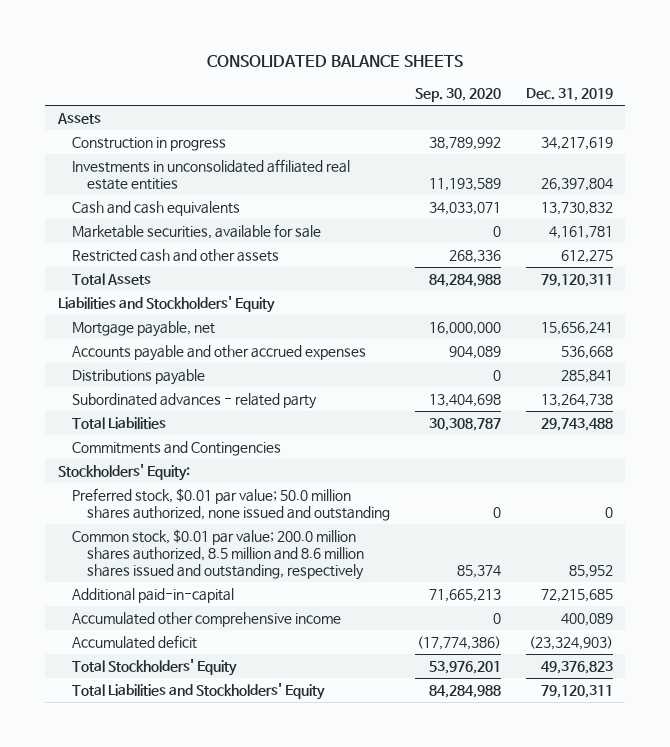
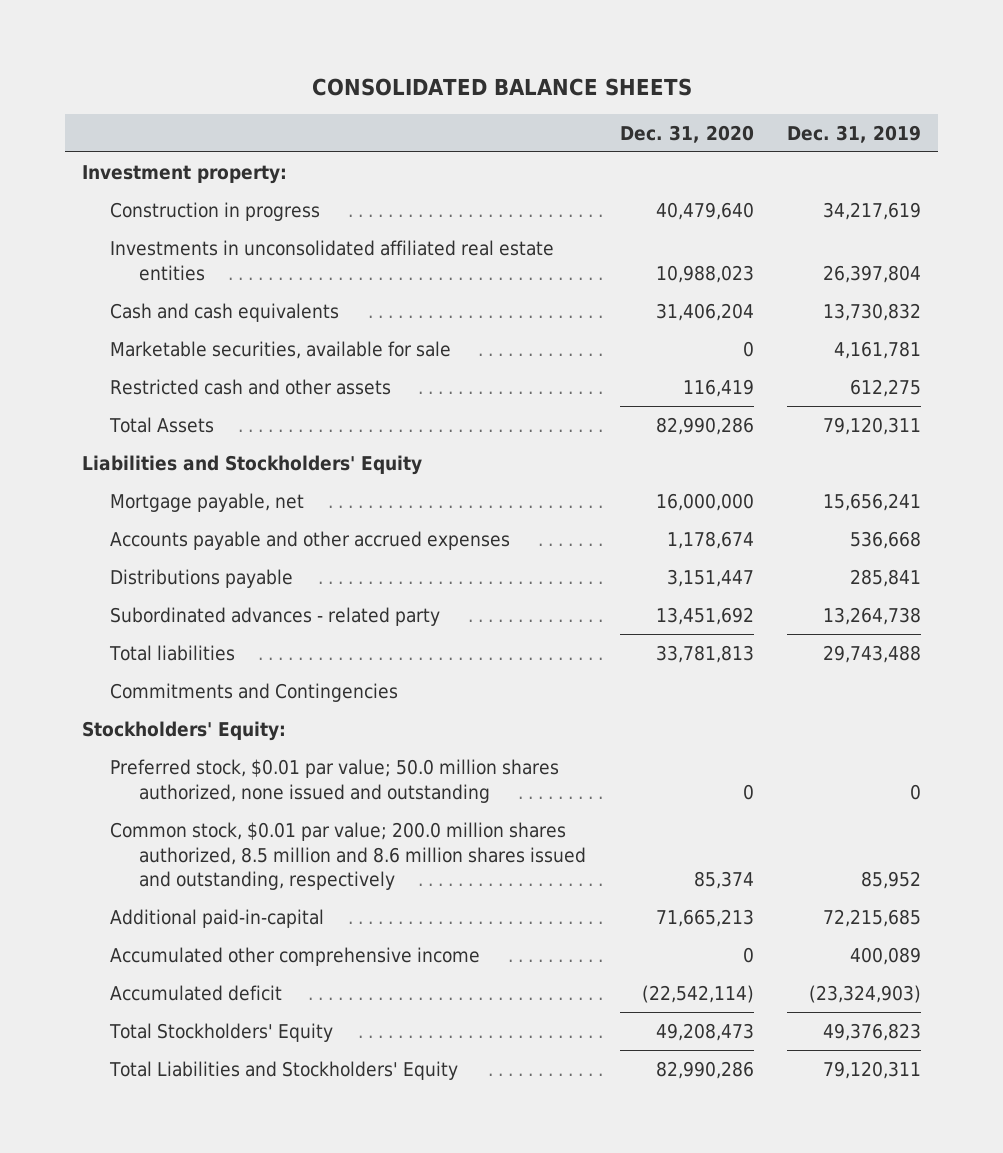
[415,88,502,103] Sep. 30, 2020 -> none
none -> [619,124,754,143] Dec. 31, 2020
[56,113,101,125] Assets -> none
none -> [82,164,288,184] Investment property:
[72,417,167,430] Total Liabilities -> [109,644,236,661] Total liabilities

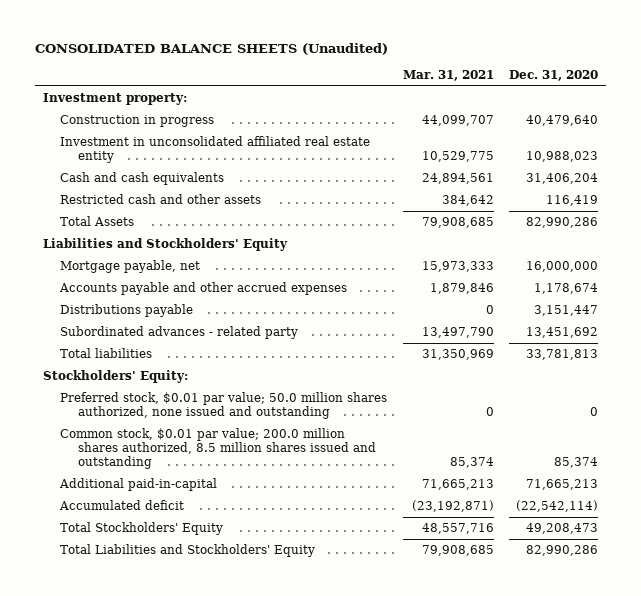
[311,77,692,96] CONSOLIDATED BALANCE SHEETS -> [35,42,389,55] CONSOLIDATED BALANCE SHEETS (Unaudited)
[787,124,922,143] Dec. 31, 2019 -> none
none -> [402,69,494,81] Mar. 31, 2021
[110,239,555,281] Investments in unconsolidated affiliated real estate entities -> [60,136,371,164] Investment in unconsolidated affiliated real estate entity
[110,340,452,359] Marketable securities, available for sale -> none
[110,682,399,702] Commitments and Contingencies -> none
[110,821,586,891] Common stock, $0.01 par value; 200.0 million shares authorized, 8.5 million and 8.6 million shares issued and outstanding, respectively -> [60,428,376,470] Common stock, $0.01 par value; 200.0 million shares authorized, 8.5 million shares issued and outstanding
[110,946,481,966] Accumulated other comprehensive income -> none

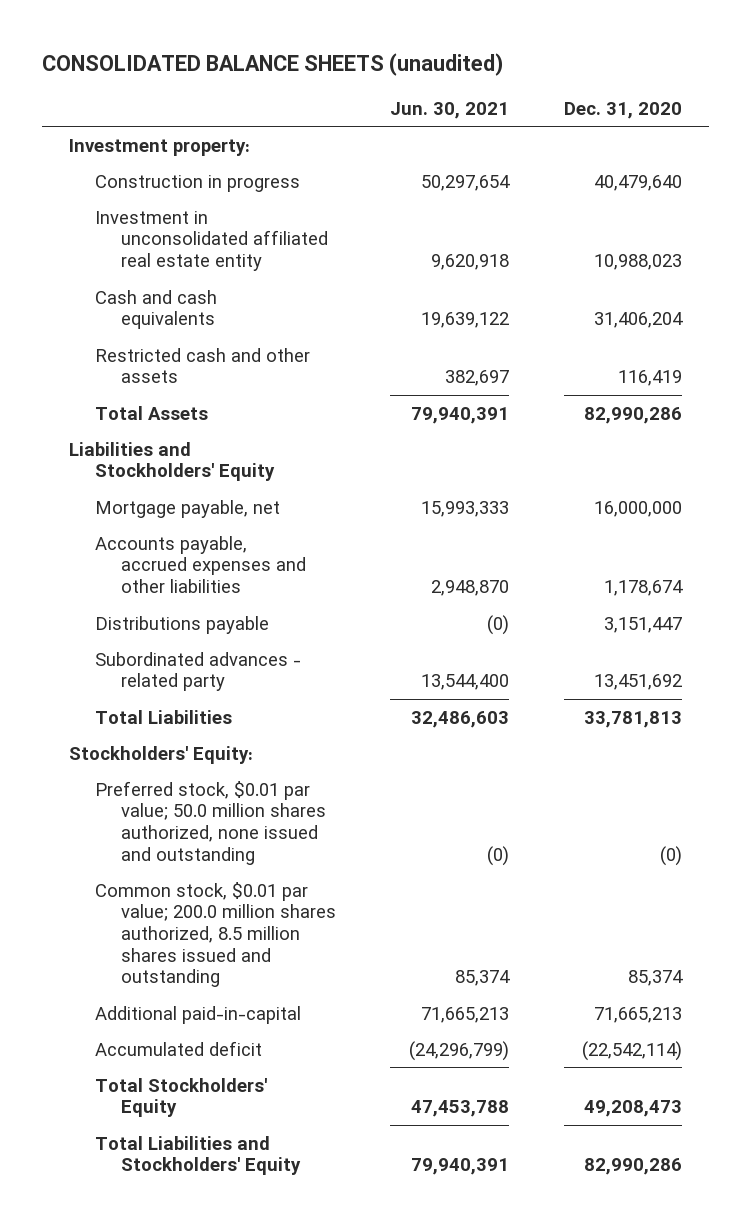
[35,42,389,55] CONSOLIDATED BALANCE SHEETS (Unaudited) -> [42,53,504,77] CONSOLIDATED BALANCE SHEETS (unaudited)
[402,69,494,81] Mar. 31, 2021 -> none
none -> [390,101,510,119] Jun. 30, 2021
[59,282,348,296] Accounts payable and other accrued expenses -> [95,535,307,593] Accounts payable, accrued expenses and other liabilities
[60,348,153,359] Total liabilities -> [95,709,233,724] Total Liabilities
[589,407,598,417] 0 -> [659,845,682,866] (0)

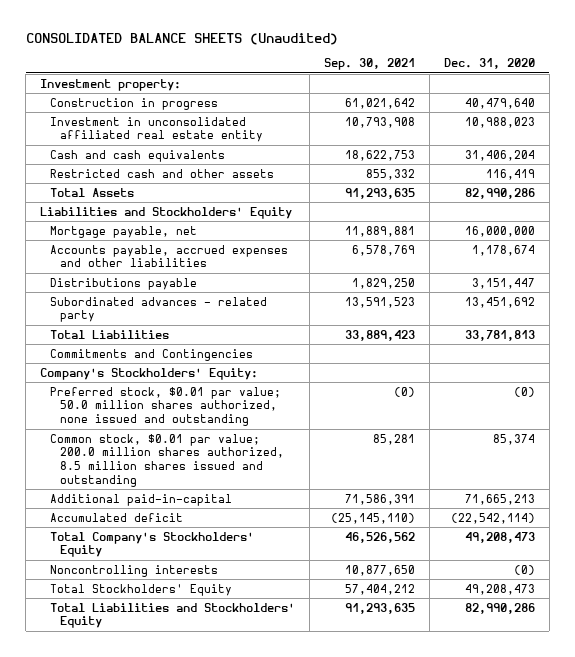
[42,53,504,77] CONSOLIDATED BALANCE SHEETS (unaudited) -> [25,32,338,45] CONSOLIDATED BALANCE SHEETS (Unaudited)
[390,101,510,119] Jun. 30, 2021 -> none
none -> [324,58,416,71] Sep. 30, 2021
none -> [50,348,254,361] Commitments and Contingencies
[69,745,254,764] Stockholders' Equity: -> [40,367,259,380] Company's Stockholders' Equity:
none -> [50,531,255,558] Total Company's Stockholders' Equity
none -> [50,564,219,577] Noncontrolling interests

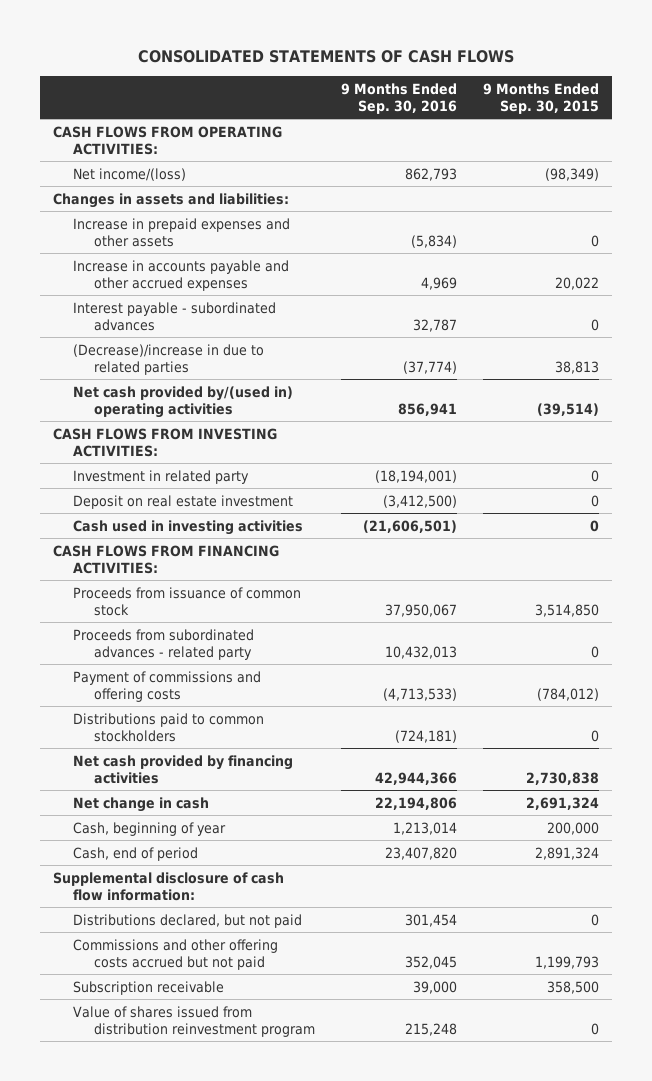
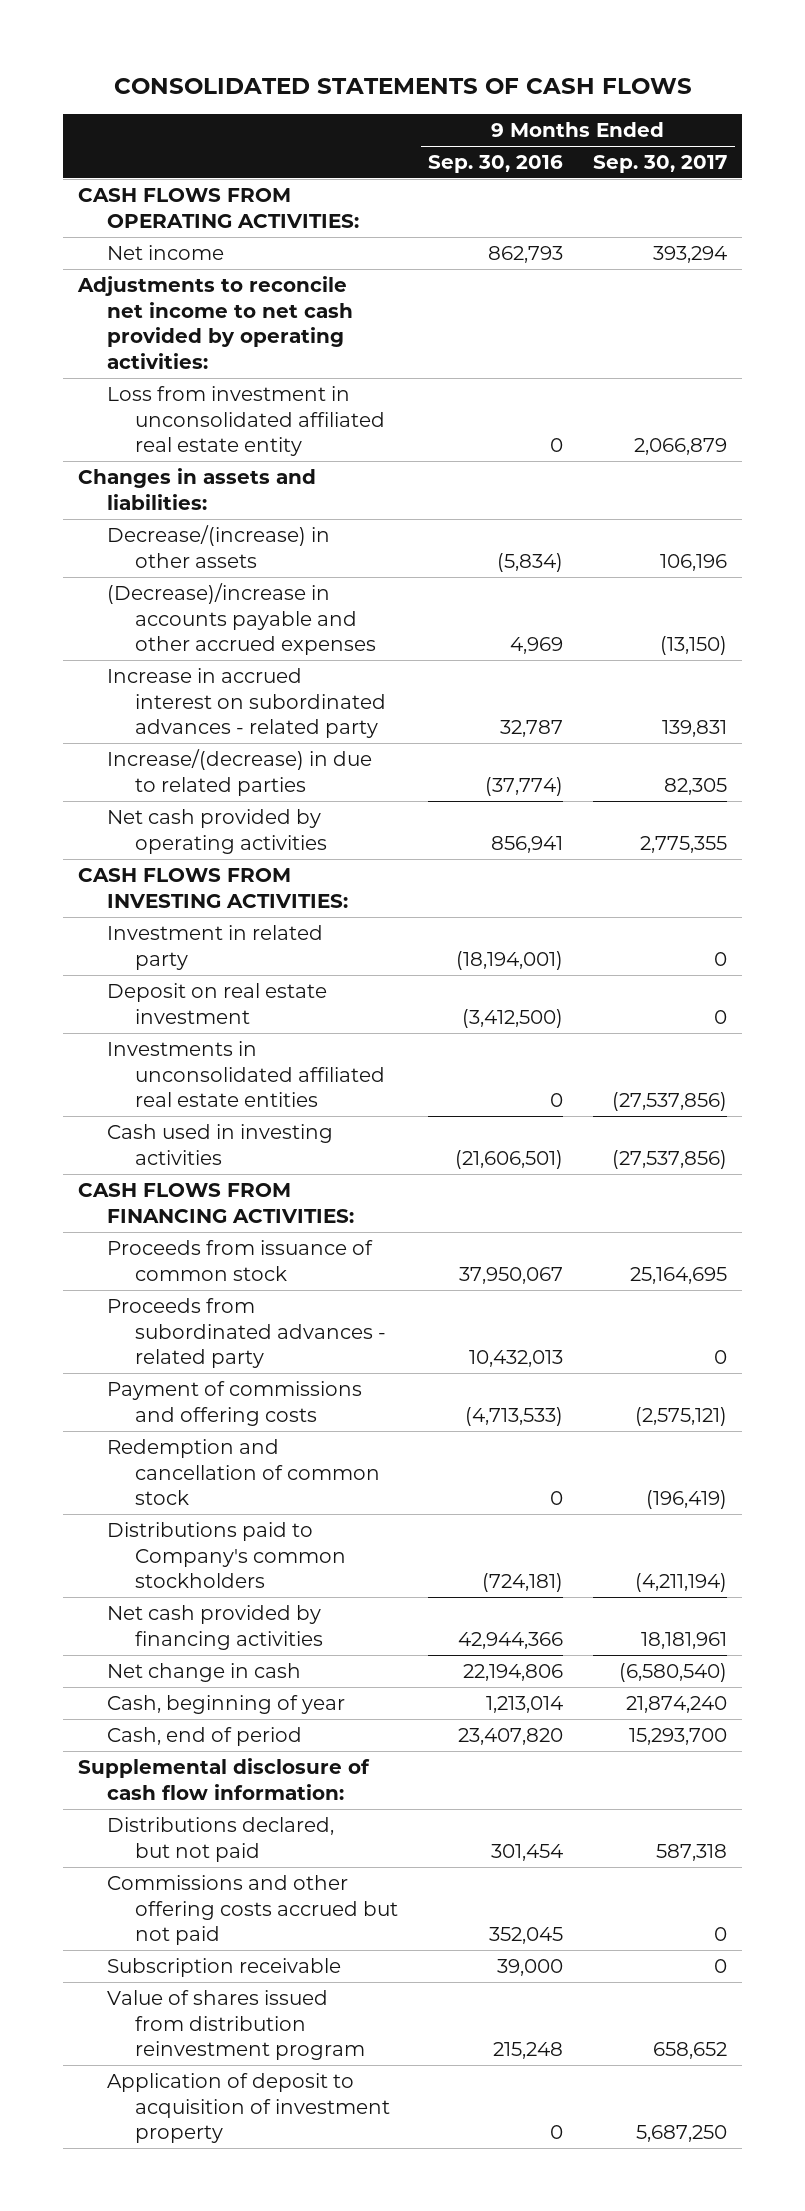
[482,82,599,114] 9 Months Ended Sep. 30, 2015 -> none
none -> [593,155,728,174] Sep. 30, 2017
[73,167,187,181] Net income/(loss) -> [106,244,224,260] Net income
none -> [77,275,353,370] Adjustments to reconcile net income to net cash provided by operating activities:
none -> [106,385,386,457] Loss from investment in unconsolidated affiliated real estate entity
[73,217,291,247] Increase in prepaid expenses and other assets -> [106,524,330,568] Decrease/(increase) in other assets
[73,259,290,291] Increase in accounts payable and other accrued expenses -> [106,582,377,656] (Decrease)/increase in accounts payable and other accrued expenses
[73,301,277,331] Interest payable - subordinated advances -> [106,667,387,739] Increase in accrued interest on subordinated advances - related party
[73,343,265,375] (Decrease)/increase in due to related parties -> [106,748,372,796] Increase/(decrease) in due to related parties
[73,385,294,418] Net cash provided by/(used in) operating activities -> [106,808,328,854] Net cash provided by operating activities
none -> [106,1040,386,1108] Investments in unconsolidated affiliated real estate entities
none -> [106,1438,381,1506] Redemption and cancellation of common stock
[73,712,265,742] Distributions paid to common stockholders -> [106,1521,347,1589] Distributions paid to Company's common stockholders
none -> [106,2072,391,2144] Application of deposit to acquisition of investment property

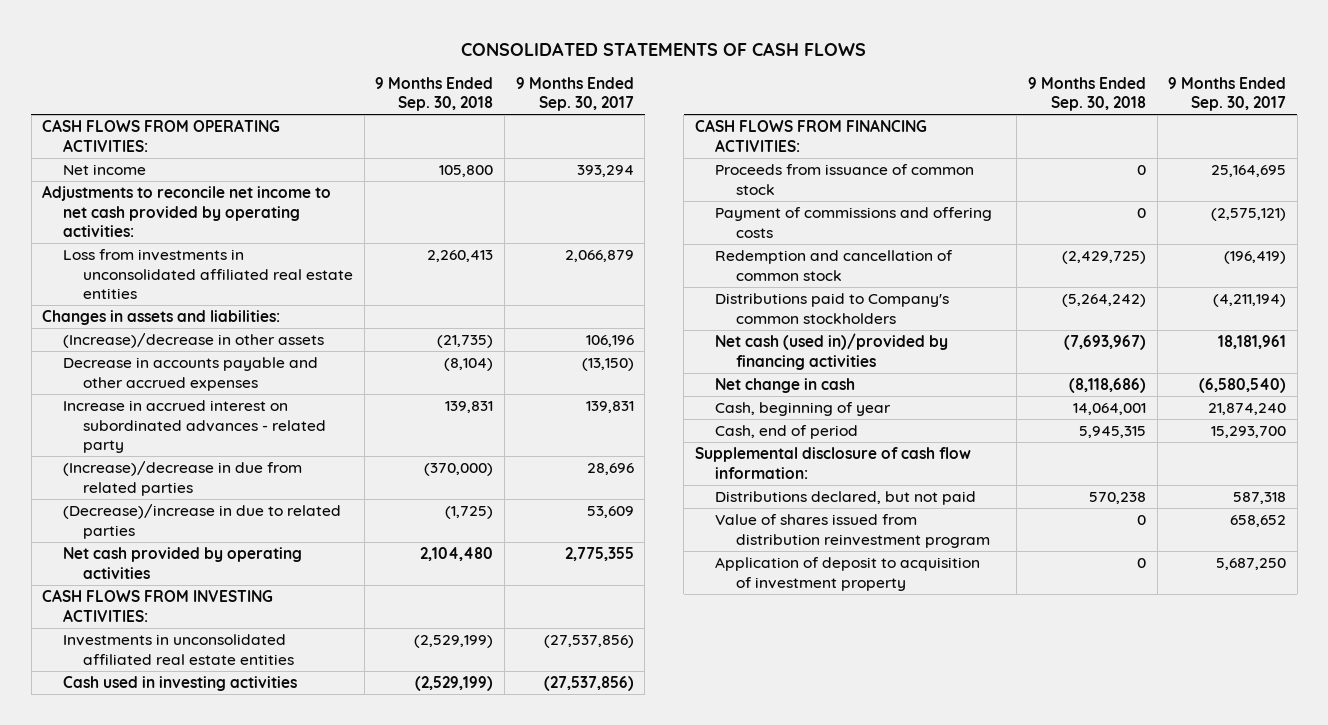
[428,155,564,174] Sep. 30, 2016 -> none
none -> [375,76,494,112] 9 Months Ended Sep. 30, 2018
[106,385,386,457] Loss from investment in unconsolidated affiliated real estate entity -> [62,249,354,299] Loss from investments in unconsolidated affiliated real estate entities
[106,524,330,568] Decrease/(increase) in other assets -> [62,333,324,349] (Increase)/decrease in other assets
[106,582,377,656] (Decrease)/increase in accounts payable and other accrued expenses -> [62,357,318,391] Decrease in accounts payable and other accrued expenses
none -> [62,461,302,496] (Increase)/decrease in due from related parties
[106,748,372,796] Increase/(decrease) in due to related parties -> [62,504,341,539] (Decrease)/increase in due to related parties
[664,777,728,795] 82,305 -> [586,506,634,519] 53,609
[106,924,323,970] Investment in related party -> none
[106,982,327,1024] Deposit on real estate investment -> none
[106,1297,387,1369] Proceeds from subordinated advances - related party -> none
[106,1604,324,1650] Net cash provided by financing activities -> [715,333,949,370] Net cash (used in)/provided by financing activities
[106,1874,399,1946] Commissions and other offering costs accrued but not paid -> none
[106,1957,341,1977] Subscription receivable -> none

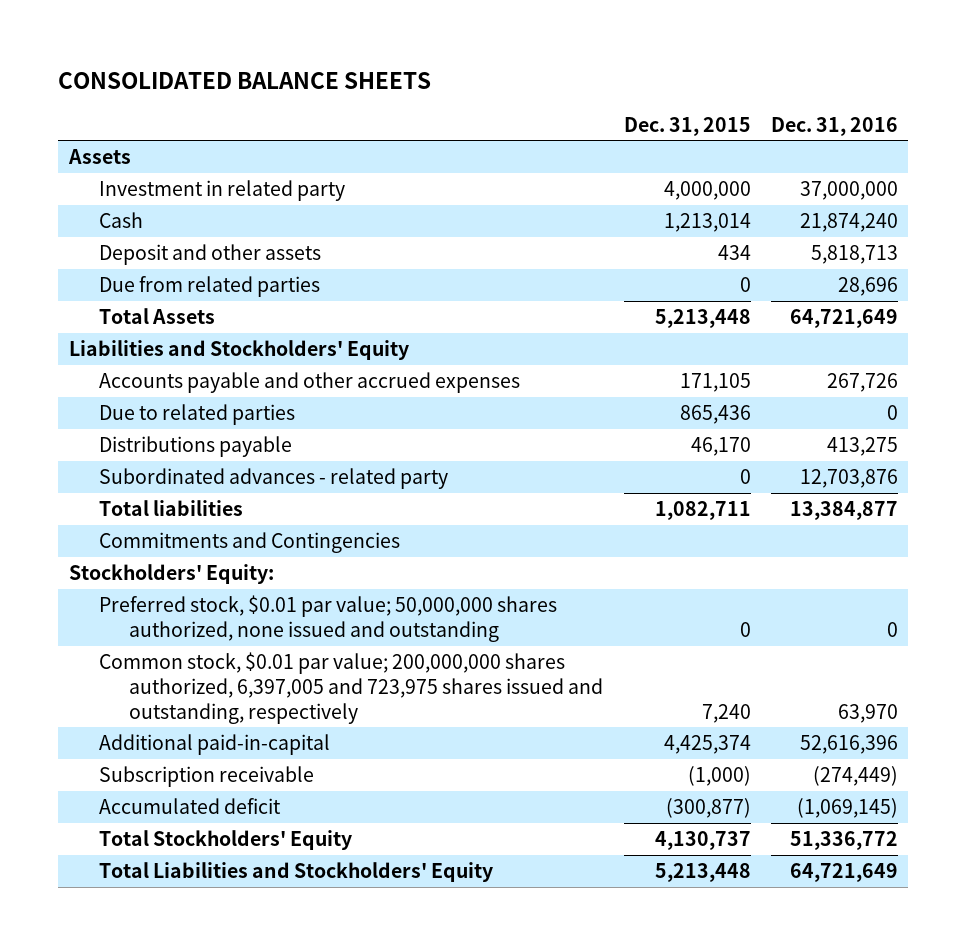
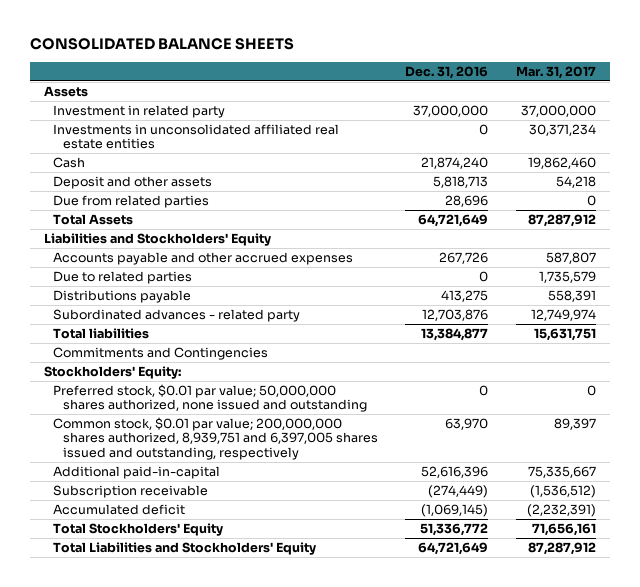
[623,116,751,136] Dec. 31, 2015 -> none
none -> [516,65,597,79] Mar. 31, 2017
none -> [53,123,340,150] Investments in unconsolidated affiliated real estate entities
[98,652,604,724] Common stock, $0.01 par value; 200,000,000 shares authorized, 6,397,005 and 723,975 shares issued and outstanding, respectively -> [53,416,378,460] Common stock, $0.01 par value; 200,000,000 shares authorized, 8,939,751 and 6,397,005 shares issued and outstanding, respectively

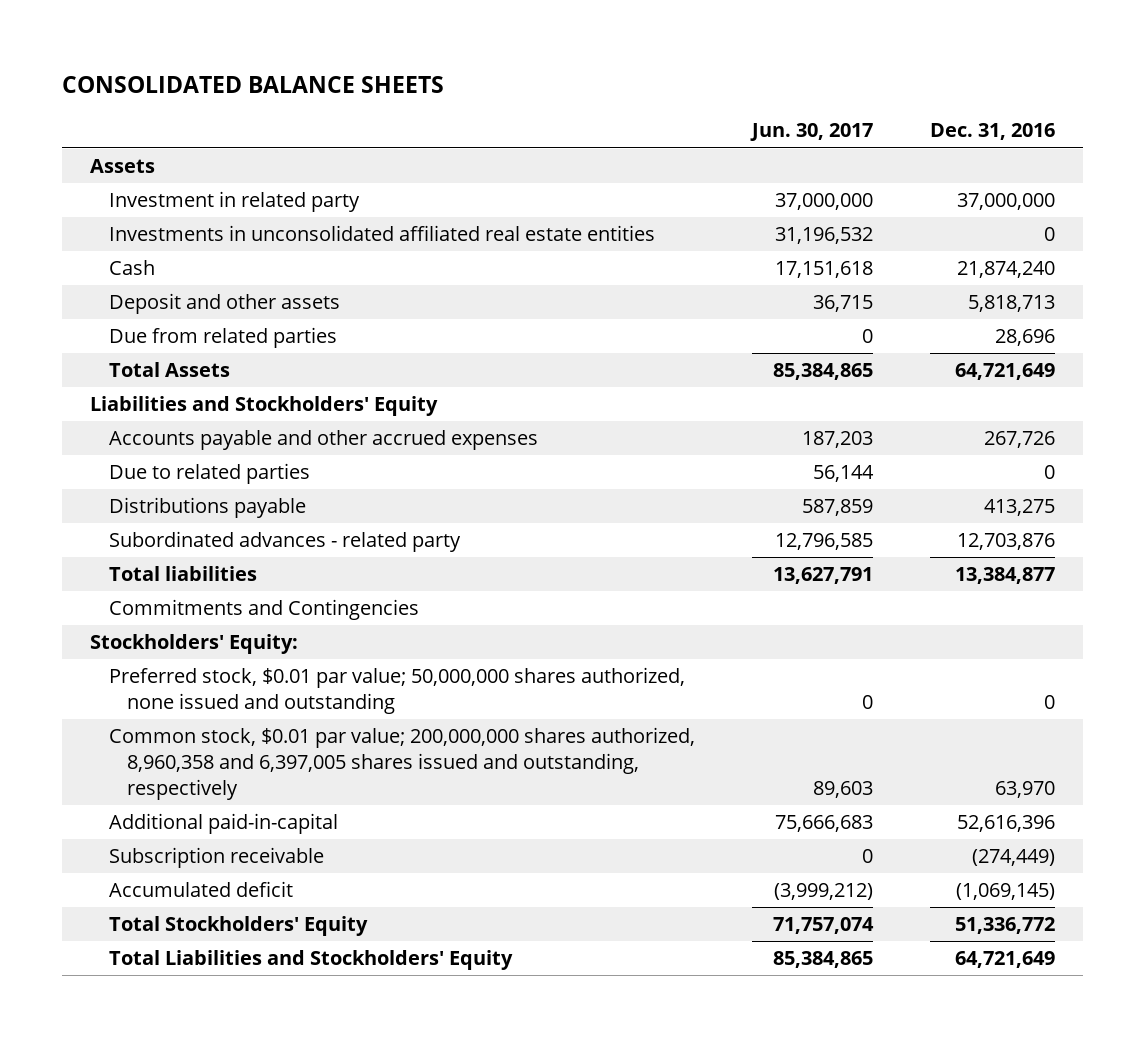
[516,65,597,79] Mar. 31, 2017 -> none
none -> [749,123,873,142] Jun. 30, 2017
[53,416,378,460] Common stock, $0.01 par value; 200,000,000 shares authorized, 8,939,751 and 6,397,005 shares issued and outstanding, respectively -> [108,727,695,801] Common stock, $0.01 par value; 200,000,000 shares authorized, 8,960,358 and 6,397,005 shares issued and outstanding, respectively

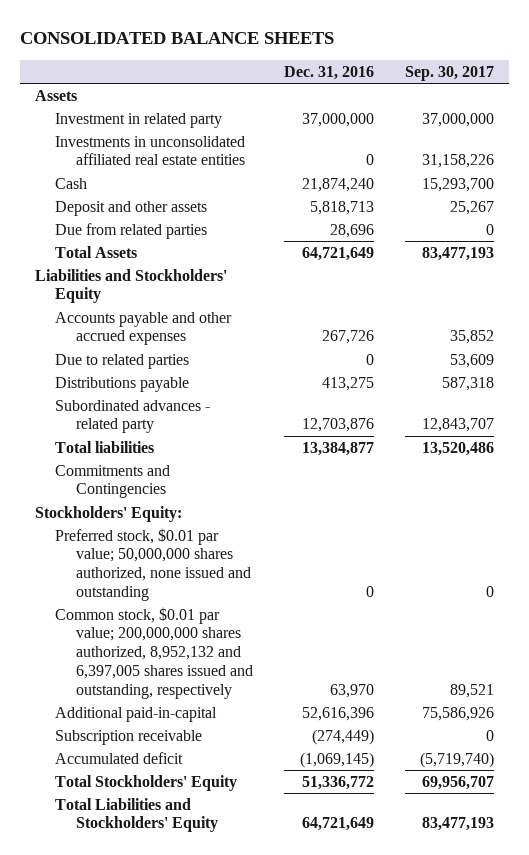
[749,123,873,142] Jun. 30, 2017 -> none
none -> [404,65,494,81] Sep. 30, 2017
[108,727,695,801] Common stock, $0.01 par value; 200,000,000 shares authorized, 8,960,358 and 6,397,005 shares issued and outstanding, respectively -> [55,606,253,699] Common stock, $0.01 par value; 200,000,000 shares authorized, 8,952,132 and 6,397,005 shares issued and outstanding, respectively

